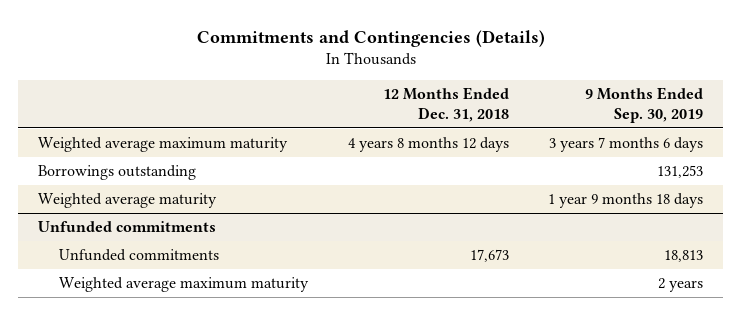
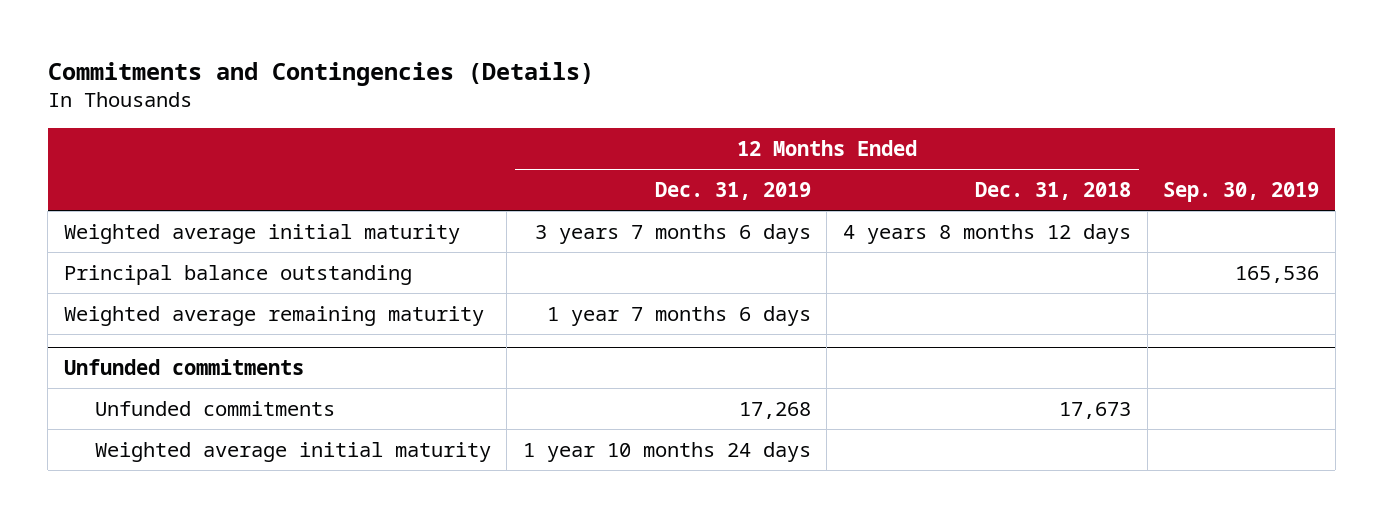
[585,86,704,123] 9 Months Ended Sep. 30, 2019 -> none
none -> [654,182,811,201] Dec. 31, 2019
none -> [1163,182,1320,203] Sep. 30, 2019
[37,136,288,152] Weighted average maximum maturity -> [63,224,460,245] Weighted average initial maturity
[37,164,196,180] Borrowings outstanding -> [63,265,412,286] Principal balance outstanding
[37,192,217,208] Weighted average maturity -> [63,306,484,327] Weighted average remaining maturity
[58,276,309,292] Weighted average maximum maturity -> [94,442,491,463] Weighted average initial maturity

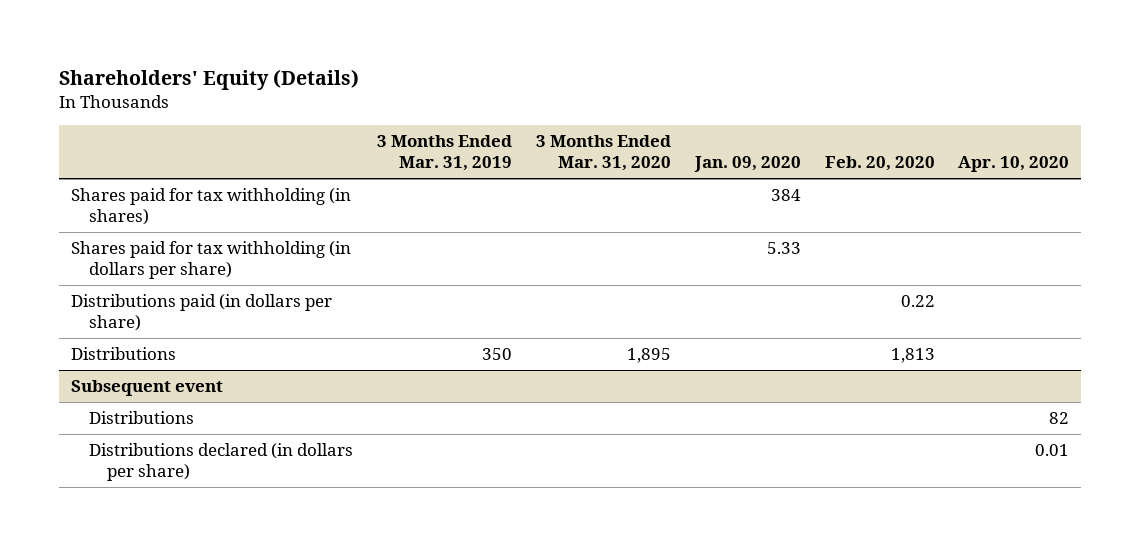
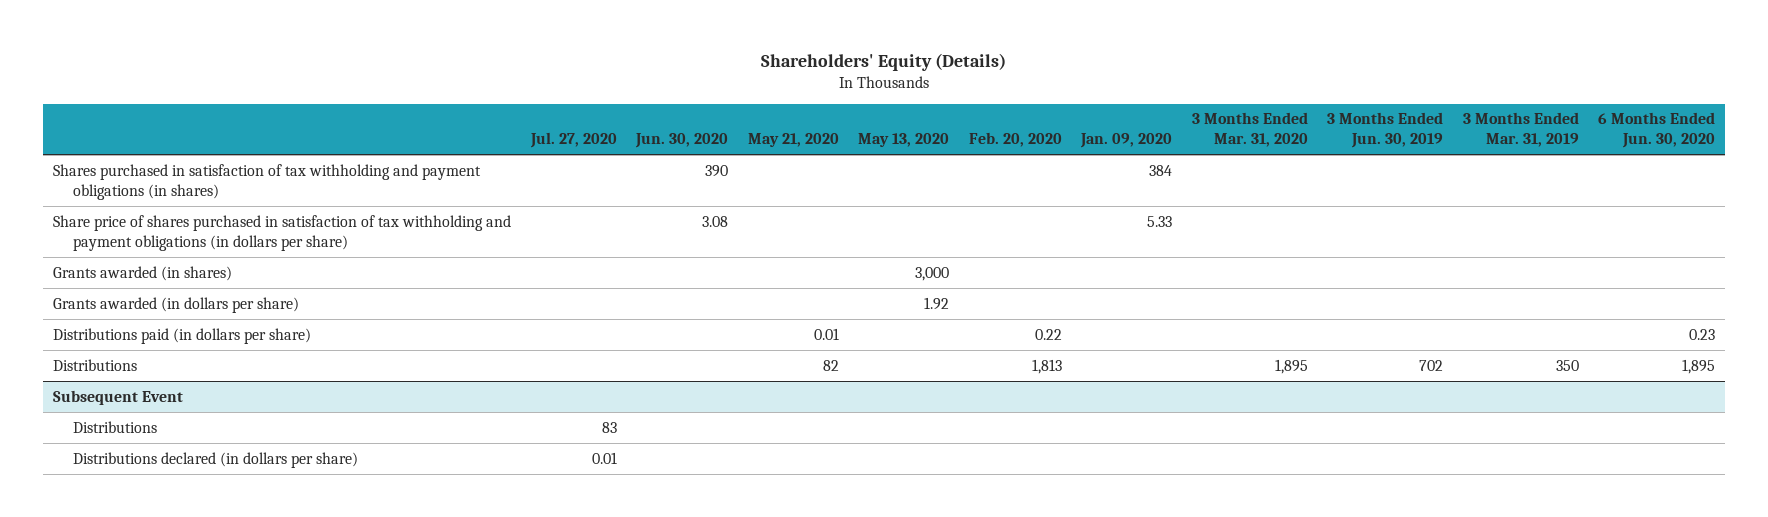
[958,155,1070,172] Apr. 10, 2020 -> none
none -> [529,132,617,149] Jul. 27, 2020
none -> [635,133,729,149] Jun. 30, 2020
none -> [747,133,839,148] May 21, 2020
none -> [858,133,950,148] May 13, 2020
none -> [1327,112,1444,149] 3 Months Ended Jun. 30, 2019
none -> [1598,112,1716,149] 6 Months Ended Jun. 30, 2020
[70,188,351,226] Shares paid for tax withholding (in shares) -> [52,163,481,200] Shares purchased in satisfaction of tax withholding and payment obligations (in shares)
[70,241,351,280] Shares paid for tax withholding (in dollars per share) -> [52,214,511,251] Share price of shares purchased in satisfaction of tax withholding and payment obligations (in dollars per share)
none -> [52,265,232,281] Grants awarded (in shares)
none -> [52,296,299,313] Grants awarded (in dollars per share)
[70,380,223,397] Subsequent event -> [52,389,183,405] Subsequent Event

